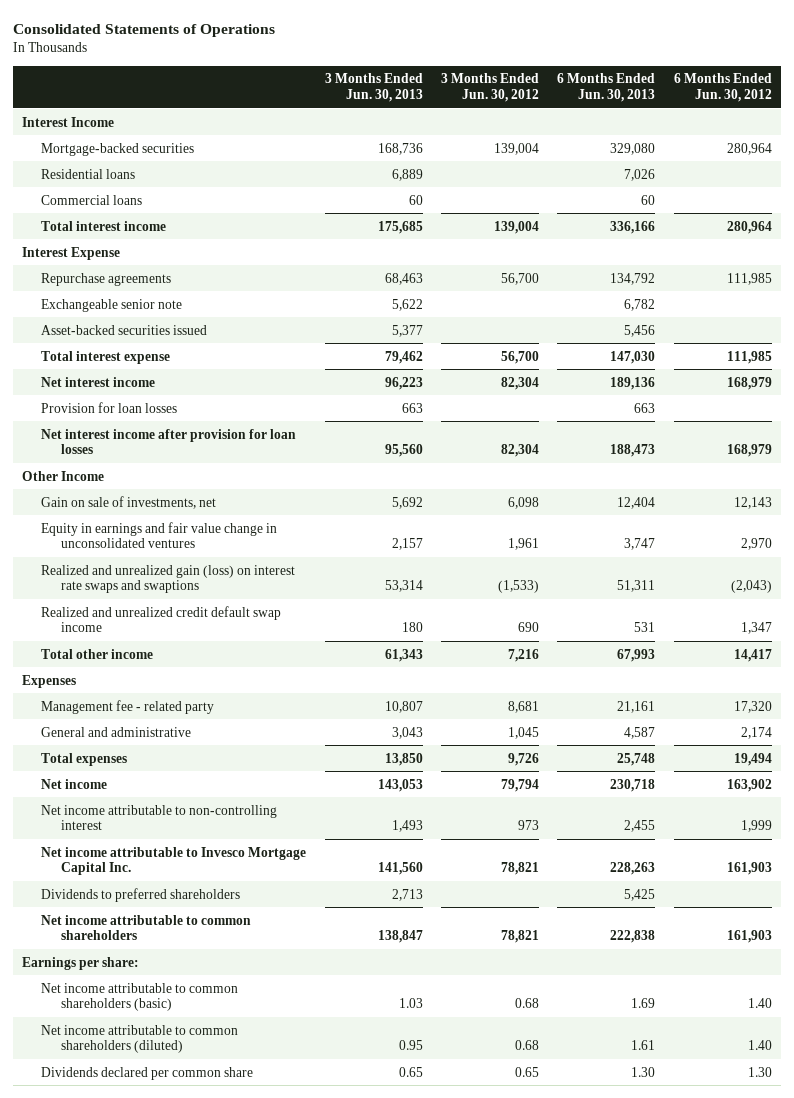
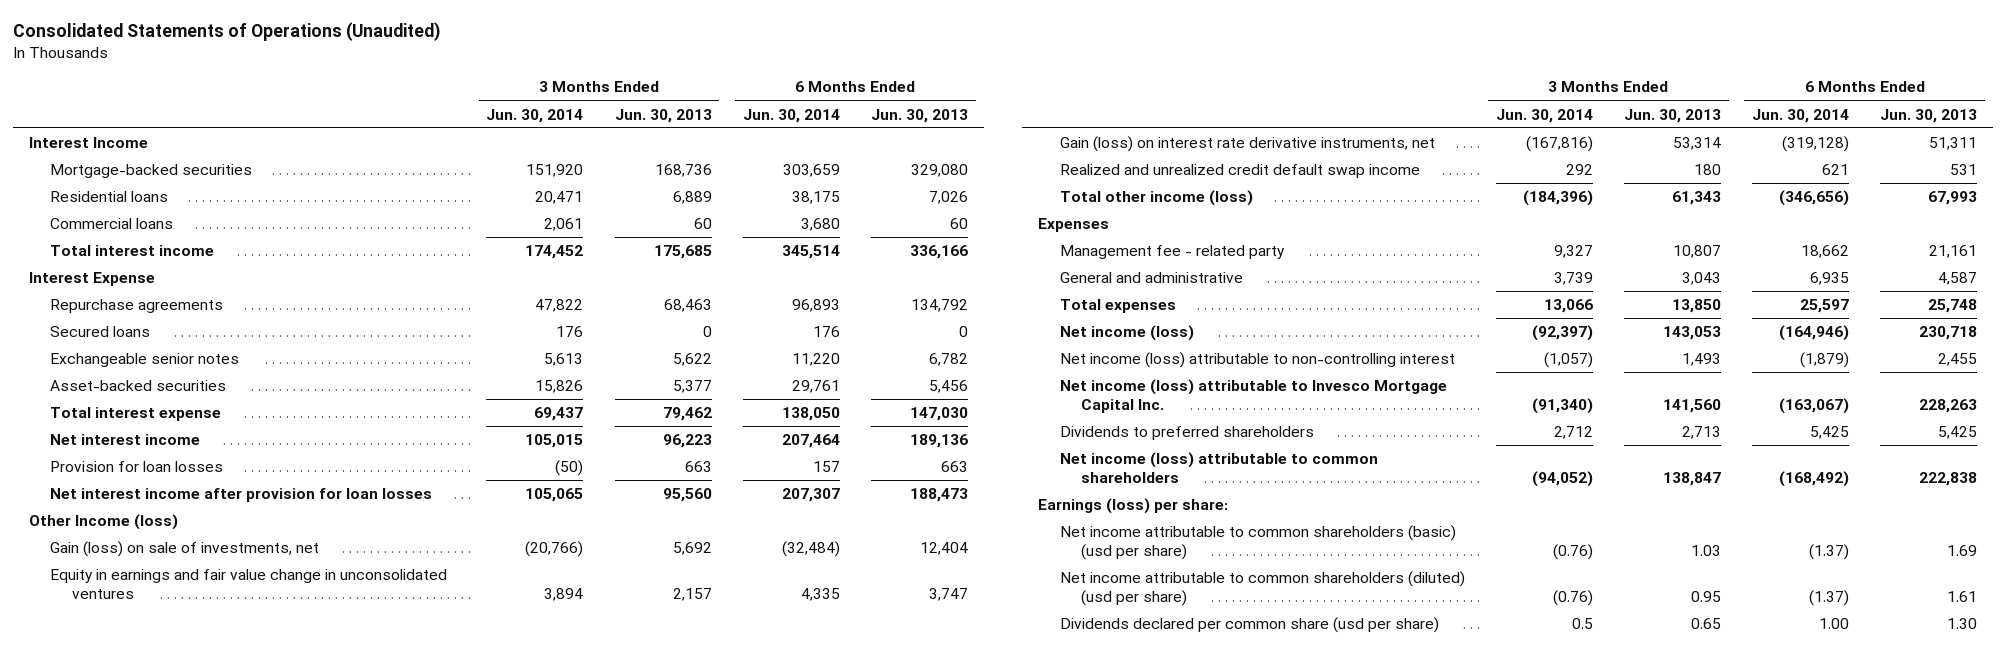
[12,23,275,37] Consolidated Statements of Operations -> [12,21,441,41] Consolidated Statements of Operations (Unaudited)
[441,73,540,103] 3 Months Ended Jun. 30, 2012 -> none
[673,73,772,103] 6 Months Ended Jun. 30, 2012 -> none
none -> [486,108,584,123] Jun. 30, 2014
none -> [742,108,840,123] Jun. 30, 2014
none -> [50,326,151,338] Secured loans
[41,298,183,312] Exchangeable senior note -> [50,353,240,368] Exchangeable senior notes
[41,324,208,335] Asset-backed securities issued -> [50,380,227,392] Asset-backed securities
[21,470,104,481] Other Income -> [28,514,178,531] Other Income (loss)
[41,495,217,509] Gain on sale of investments, net -> [50,541,320,558] Gain (loss) on sale of investments, net
[41,564,296,594] Realized and unrealized gain (loss) on interest rate swaps and swaptions -> [1059,136,1435,153] Gain (loss) on interest rate derivative instruments, net
[41,648,154,659] Total other income -> [1059,190,1253,207] Total other income (loss)
[41,778,108,789] Net income -> [1059,325,1194,342] Net income (loss)
[41,804,278,831] Net income attributable to non-controlling interest -> [1059,352,1455,369] Net income (loss) attributable to non-controlling interest
[41,846,307,876] Net income attributable to Invesco Mortgage Capital Inc. -> [1059,379,1447,413] Net income (loss) attributable to Invesco Mortgage Capital Inc.
[41,914,252,941] Net income attributable to common shareholders -> [1059,452,1378,483] Net income (loss) attributable to common shareholders
[21,956,139,970] Earnings per share: -> [1037,498,1228,515] Earnings (loss) per share:
[41,982,239,1012] Net income attributable to common shareholders (basic) -> [1059,525,1456,560] Net income attributable to common shareholders (basic) (usd per share)
[41,1024,239,1054] Net income attributable to common shareholders (diluted) -> [1059,571,1465,606] Net income attributable to common shareholders (diluted) (usd per share)
[41,1066,254,1080] Dividends declared per common share -> [1059,617,1439,634] Dividends declared per common share (usd per share)

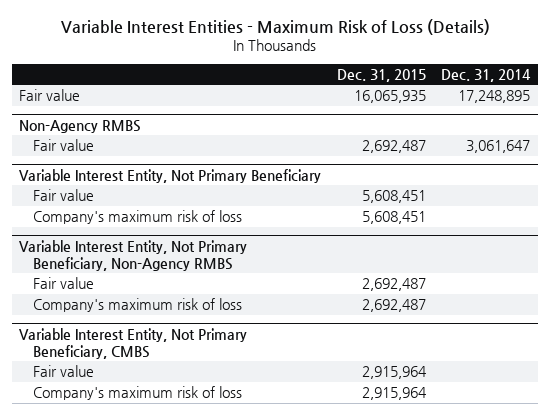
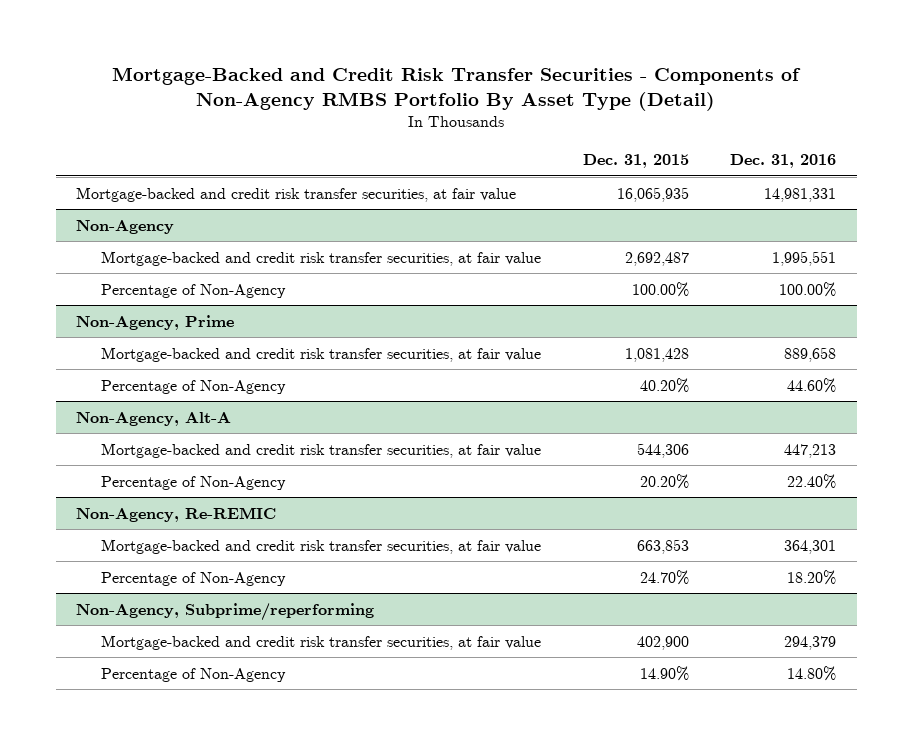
[60,19,490,36] Variable Interest Entities - Maximum Risk of Loss (Details) -> [112,66,802,111] Mortgage-Backed and Credit Risk Transfer Securities - Components of Non-Agency RMBS Portfolio By Asset Type (Detail)
[441,68,532,82] Dec. 31, 2014 -> none
none -> [730,154,837,169] Dec. 31, 2016
[19,168,322,183] Variable Interest Entity, Not Primary Beneficiary -> none
[33,209,243,224] Company's maximum risk of loss -> none
[19,239,248,271] Variable Interest Entity, Not Primary Beneficiary, Non-Agency RMBS -> none
[33,297,243,312] Company's maximum risk of loss -> none
[19,327,248,359] Variable Interest Entity, Not Primary Beneficiary, CMBS -> none
[33,385,243,400] Company's maximum risk of loss -> none
[19,88,81,101] Fair value -> [76,186,517,202] Mortgage-backed and credit risk transfer securities, at fair value
[19,119,142,133] Non-Agency RMBS -> [76,219,175,234] Non-Agency
[33,138,95,151] Fair value -> [101,250,542,266] Mortgage-backed and credit risk transfer securities, at fair value
none -> [101,283,287,298] Percentage of Non-Agency
none -> [76,314,235,330] Non-Agency, Prime
[33,188,95,201] Fair value -> [101,346,542,362] Mortgage-backed and credit risk transfer securities, at fair value
[361,189,426,203] 5,608,451 -> [624,347,689,362] 1,081,428
none -> [101,379,287,394] Percentage of Non-Agency
none -> [76,411,232,426] Non-Agency, Alt-A
[33,276,95,289] Fair value -> [101,442,542,458] Mortgage-backed and credit risk transfer securities, at fair value
[361,277,426,291] 2,692,487 -> [636,442,689,458] 544,306
none -> [101,475,287,490] Percentage of Non-Agency
none -> [76,506,277,522] Non-Agency, Re-REMIC
[33,364,95,377] Fair value -> [101,538,542,554] Mortgage-backed and credit risk transfer securities, at fair value
[361,365,427,379] 2,915,964 -> [636,538,689,554] 663,853
none -> [101,571,287,586] Percentage of Non-Agency
none -> [76,602,375,621] Non-Agency, Subprime/reperforming
none -> [101,634,542,650] Mortgage-backed and credit risk transfer securities, at fair value
none -> [101,667,287,682] Percentage of Non-Agency

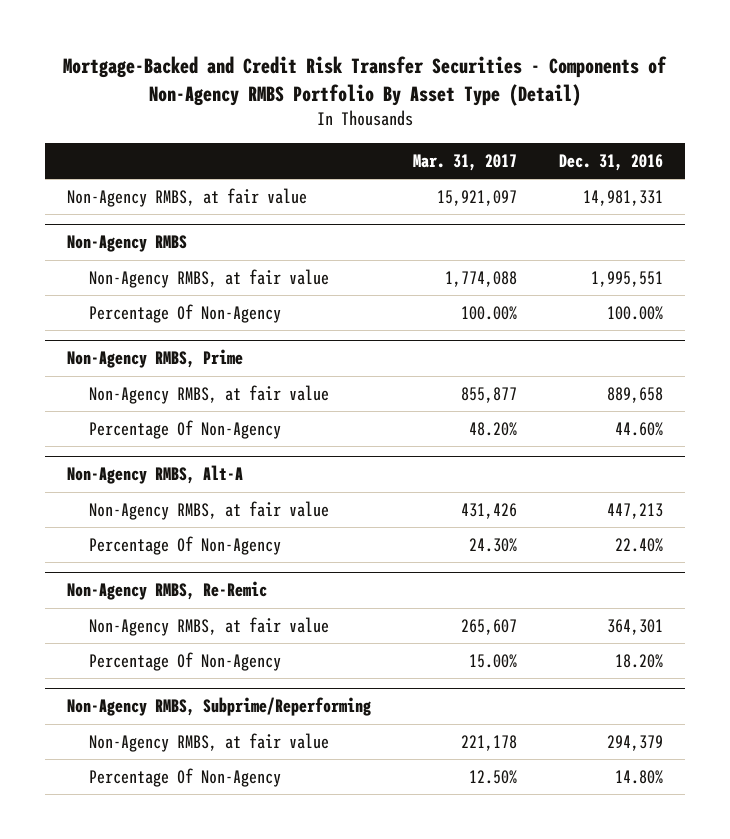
[582,154,689,169] Dec. 31, 2015 -> none
none -> [413,153,518,171] Mar. 31, 2017
[76,186,517,202] Mortgage-backed and credit risk transfer securities, at fair value -> [66,187,307,207] Non-Agency RMBS, at fair value
[76,219,175,234] Non-Agency -> [66,235,187,253] Non-Agency RMBS
[101,250,542,266] Mortgage-backed and credit risk transfer securities, at fair value -> [88,268,329,288] Non-Agency RMBS, at fair value
[101,283,287,298] Percentage of Non-Agency -> [88,303,281,323] Percentage Of Non-Agency
[76,314,235,330] Non-Agency, Prime -> [66,349,243,369] Non-Agency RMBS, Prime
[101,346,542,362] Mortgage-backed and credit risk transfer securities, at fair value -> [88,384,329,404] Non-Agency RMBS, at fair value
[101,379,287,394] Percentage of Non-Agency -> [88,419,281,439] Percentage Of Non-Agency
[76,411,232,426] Non-Agency, Alt-A -> [66,465,243,485] Non-Agency RMBS, Alt-A
[101,442,542,458] Mortgage-backed and credit risk transfer securities, at fair value -> [88,500,329,520] Non-Agency RMBS, at fair value
[101,475,287,490] Percentage of Non-Agency -> [88,535,281,555] Percentage Of Non-Agency
[76,506,277,522] Non-Agency, Re-REMIC -> [66,581,267,601] Non-Agency RMBS, Re-Remic
[101,538,542,554] Mortgage-backed and credit risk transfer securities, at fair value -> [88,616,329,636] Non-Agency RMBS, at fair value
[101,571,287,586] Percentage of Non-Agency -> [88,651,281,671] Percentage Of Non-Agency
[76,602,375,621] Non-Agency, Subprime/reperforming -> [66,697,371,717] Non-Agency RMBS, Subprime/Reperforming
[101,634,542,650] Mortgage-backed and credit risk transfer securities, at fair value -> [88,732,329,752] Non-Agency RMBS, at fair value
[101,667,287,682] Percentage of Non-Agency -> [88,767,281,787] Percentage Of Non-Agency

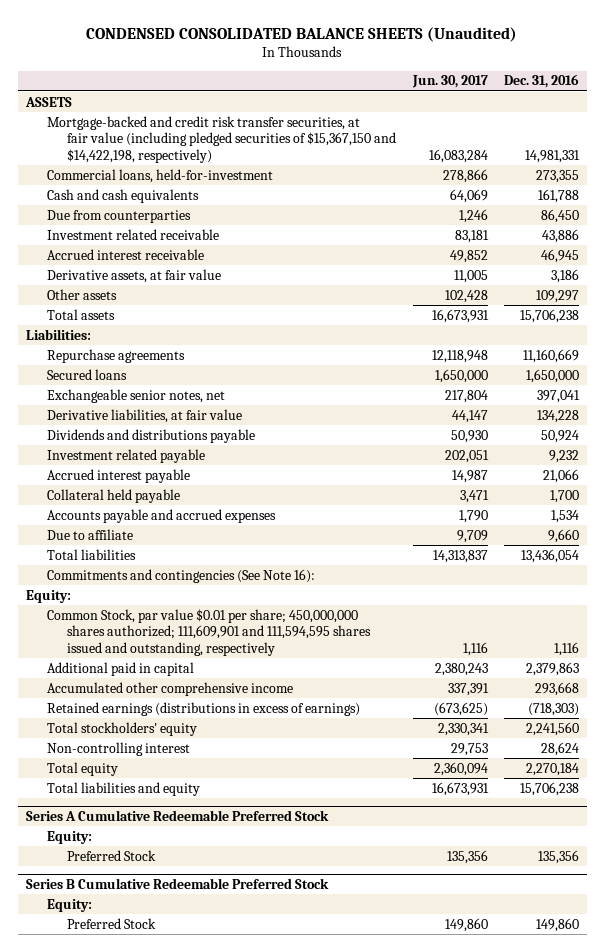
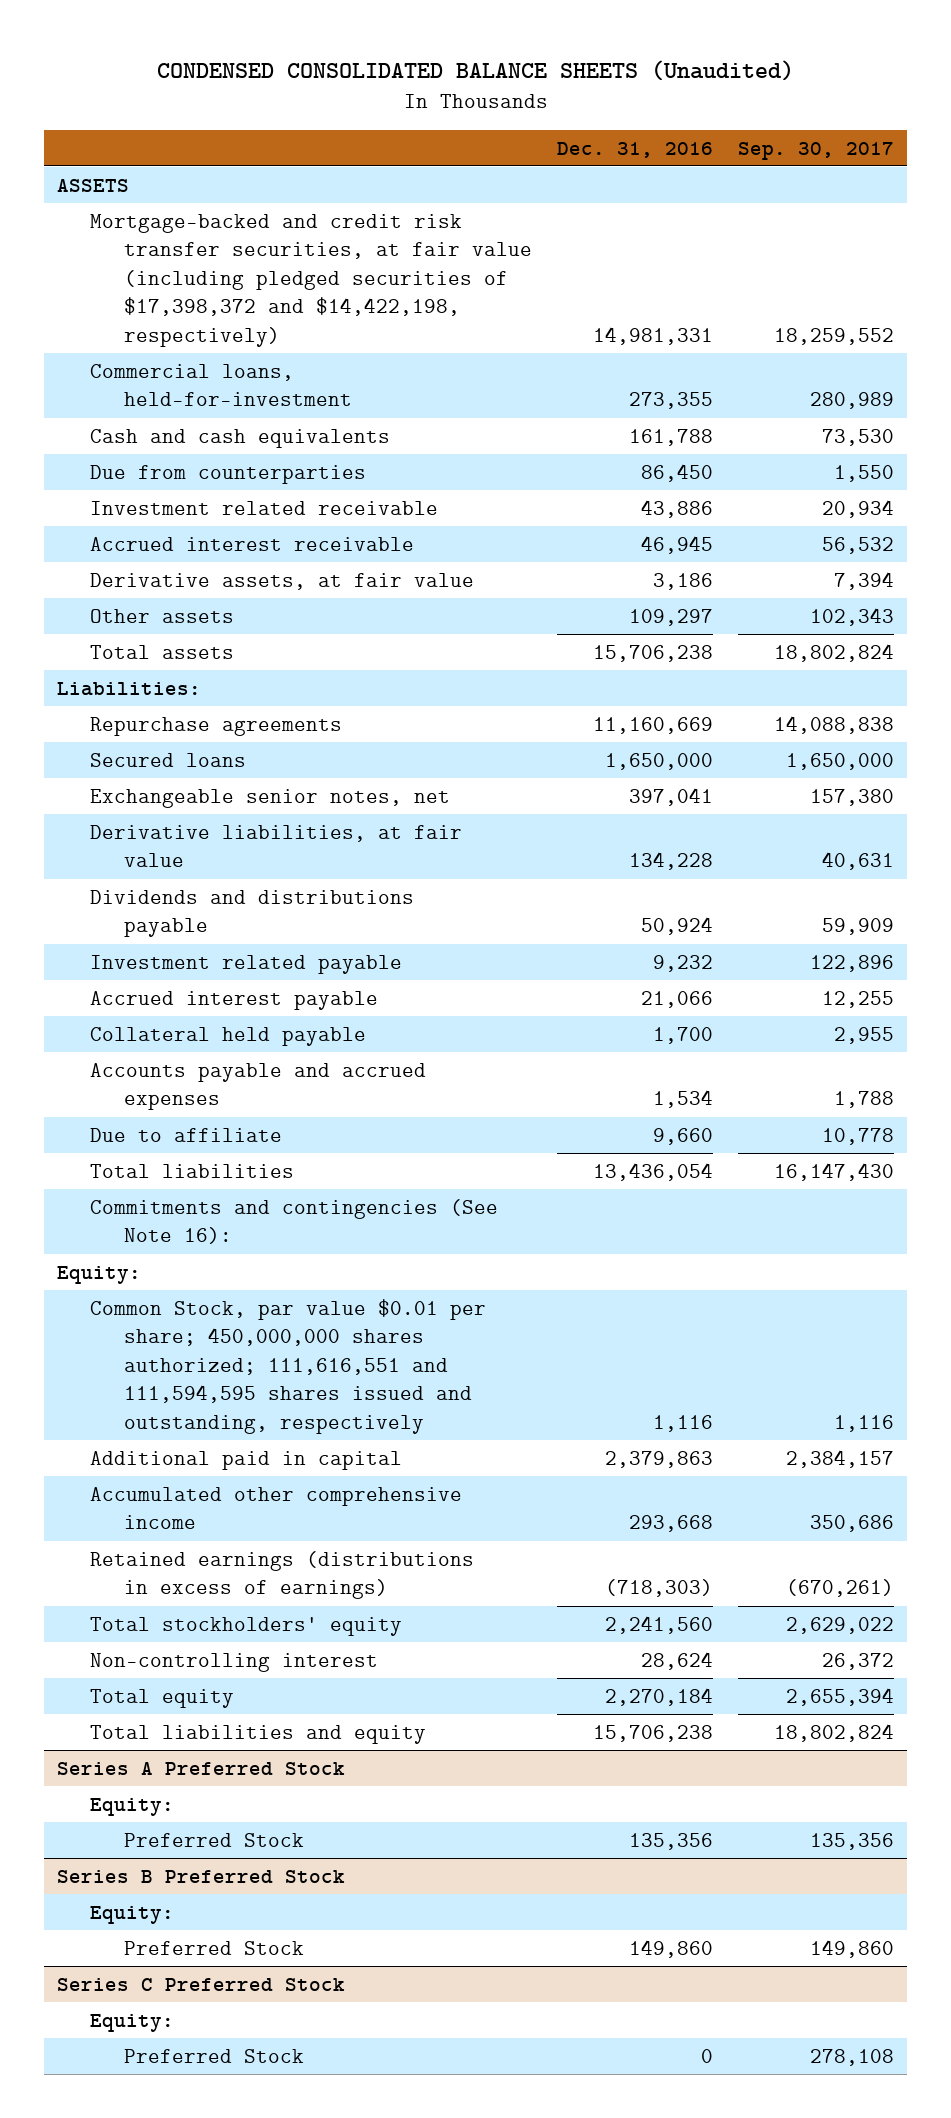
[411,75,488,89] Jun. 30, 2017 -> none
none -> [738,141,895,160] Sep. 30, 2017
[46,115,397,163] Mortgage-backed and credit risk transfer securities, at fair value (including pledged securities of $15,367,150 and $14,422,198, respectively) -> [90,213,532,347] Mortgage-backed and credit risk transfer securities, at fair value (including pledged securities of $17,398,372 and $14,422,198, respectively)
[46,608,372,656] Common Stock, par value $0.01 per share; 450,000,000 shares authorized; 111,609,901 and 111,594,595 shares issued and outstanding, respectively -> [90,1298,487,1434] Common Stock, par value $0.01 per share; 450,000,000 shares authorized; 111,616,551 and 111,594,595 shares issued and outstanding, respectively
[25,809,329,821] Series A Cumulative Redeemable Preferred Stock -> [56,1761,345,1775] Series A Preferred Stock
[25,877,329,889] Series B Cumulative Redeemable Preferred Stock -> [56,1869,345,1883] Series B Preferred Stock
none -> [56,1977,345,1991] Series C Preferred Stock
none -> [90,2013,175,2032] Equity:
none -> [123,2048,304,2063] Preferred Stock

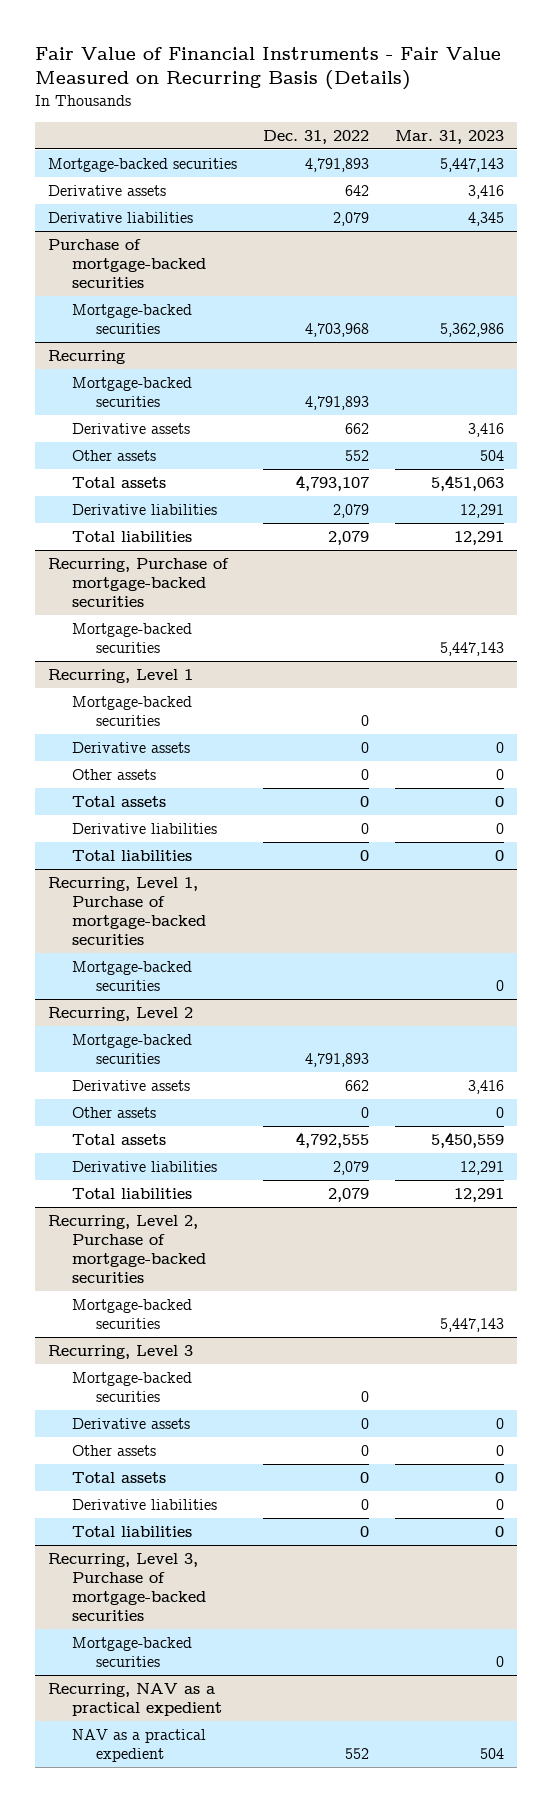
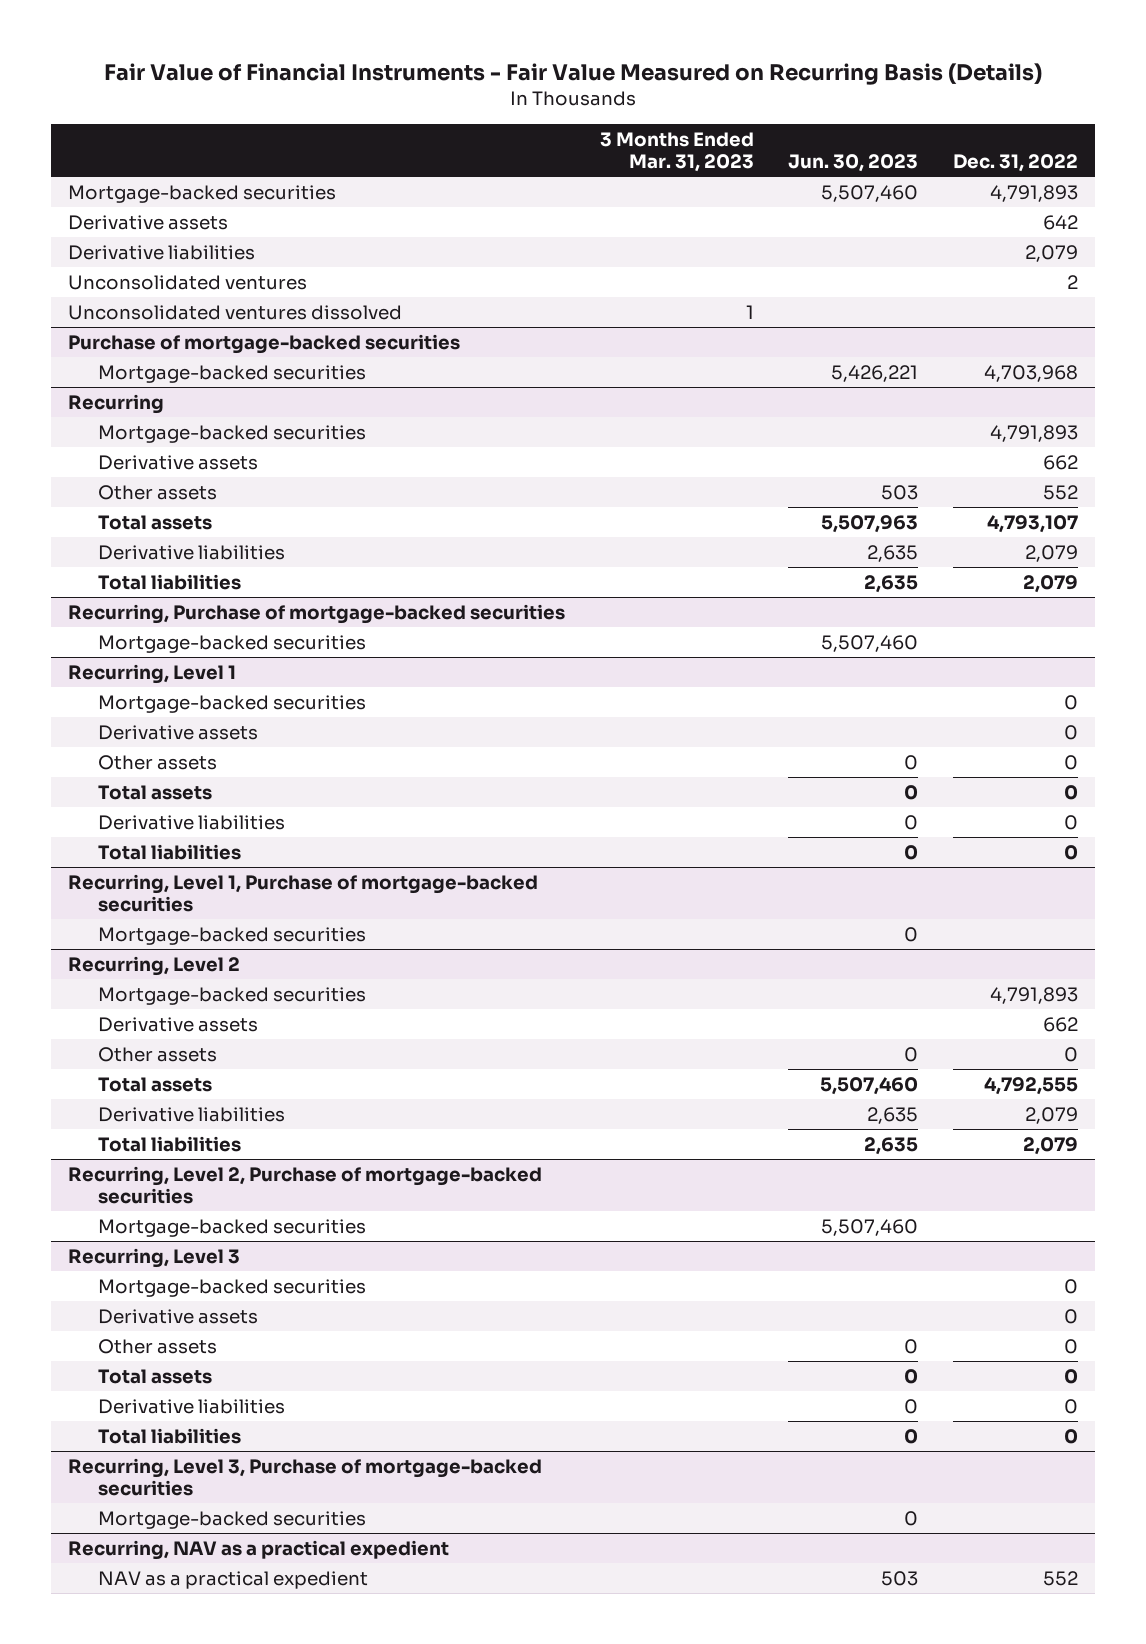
[395,129,505,144] Mar. 31, 2023 -> none
none -> [599,131,754,173] 3 Months Ended Mar. 31, 2023
none -> [788,154,919,173] Jun. 30, 2023
none -> [68,274,308,290] Unconsolidated ventures
none -> [68,304,403,320] Unconsolidated ventures dissolved

